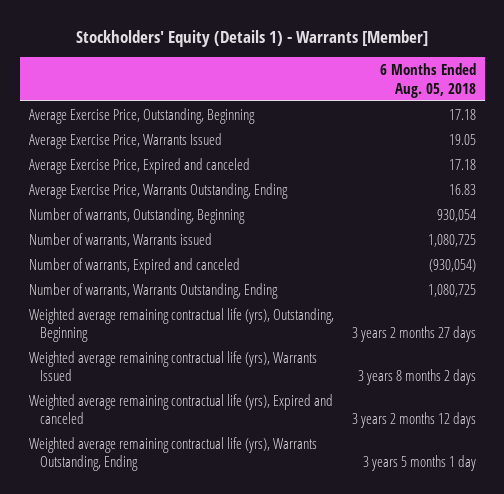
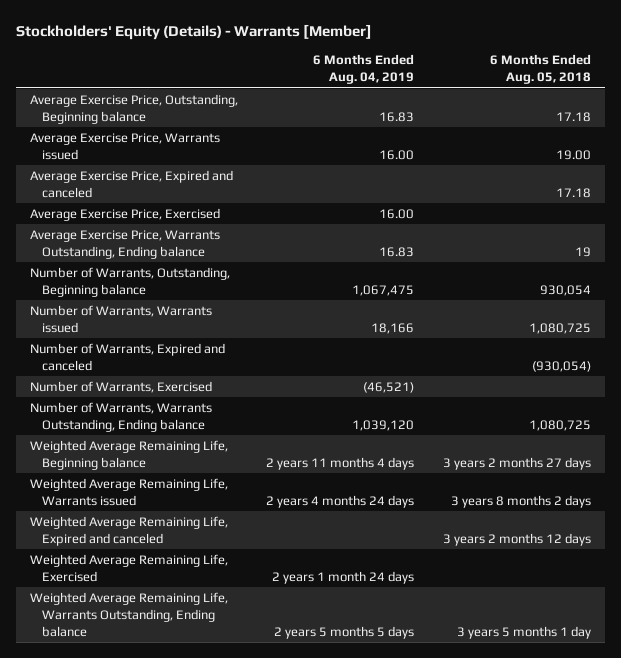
[76,29,429,47] Stockholders' Equity (Details 1) - Warrants [Member] -> [15,24,372,41] Stockholders' Equity (Details) - Warrants [Member]
none -> [313,54,415,85] 6 Months Ended Aug. 04, 2019
[28,107,255,124] Average Exercise Price, Outstanding, Beginning -> [30,93,239,124] Average Exercise Price, Outstanding, Beginning balance
[28,132,222,149] Average Exercise Price, Warrants Issued -> [30,132,221,160] Average Exercise Price, Warrants issued
[448,133,476,145] 19.05 -> [555,149,591,160] 19.00
none -> [30,207,221,221] Average Exercise Price, Exercised
[28,182,288,199] Average Exercise Price, Warrants Outstanding, Ending -> [30,229,221,259] Average Exercise Price, Warrants Outstanding, Ending balance
[448,183,476,195] 16.83 -> [574,246,591,257] 19
[28,207,245,224] Number of warrants, Outstanding, Beginning -> [30,266,231,297] Number of Warrants, Outstanding, Beginning balance
[28,232,212,247] Number of warrants, Warrants issued -> [30,304,213,333] Number of Warrants, Warrants issued
[28,257,240,274] Number of warrants, Expired and canceled -> [30,342,226,371] Number of Warrants, Expired and canceled
none -> [30,380,213,393] Number of Warrants, Exercised
[28,282,278,299] Number of warrants, Warrants Outstanding, Ending -> [30,401,213,432] Number of Warrants, Warrants Outstanding, Ending balance
[28,307,334,343] Weighted average remaining contractual life (yrs), Outstanding, Beginning -> [30,439,229,470] Weighted Average Remaining Life, Beginning balance
[28,350,317,382] Weighted average remaining contractual life (yrs), Warrants Issued -> [30,477,229,506] Weighted Average Remaining Life, Warrants issued
[28,393,333,425] Weighted average remaining contractual life (yrs), Expired and canceled -> [30,515,229,546] Weighted Average Remaining Life, Expired and canceled
none -> [30,553,229,582] Weighted Average Remaining Life, Exercised
[28,436,317,472] Weighted average remaining contractual life (yrs), Warrants Outstanding, Ending -> [30,591,229,638] Weighted Average Remaining Life, Warrants Outstanding, Ending balance

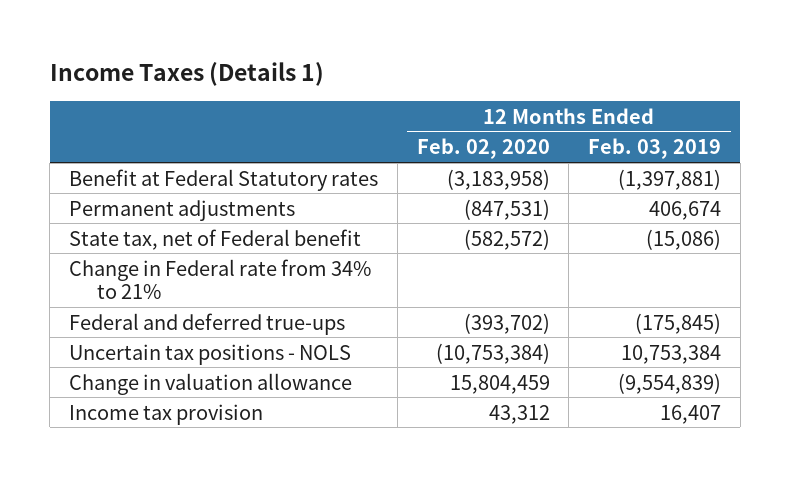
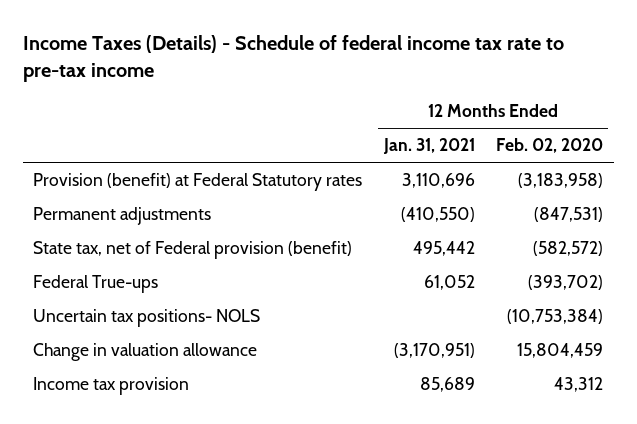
[49,62,324,87] Income Taxes (Details 1) -> [22,34,564,82] Income Taxes (Details) - Schedule of federal income tax rate to pre-tax income
[587,138,721,160] Feb. 03, 2019 -> none
none -> [382,138,475,155] Jan. 31, 2021
[69,168,379,191] Benefit at Federal Statutory rates -> [33,173,363,192] Provision (benefit) at Federal Statutory rates
[69,258,372,299] Change in Federal rate from 34% to 21% -> none
[69,228,362,250] State tax, net of Federal benefit -> [33,241,353,260] State tax, net of Federal provision (benefit)
[69,312,346,335] Federal and deferred true-ups -> [33,275,159,294] Federal True-ups
[69,343,352,365] Uncertain tax positions - NOLS -> [33,309,261,328] Uncertain tax positions- NOLS

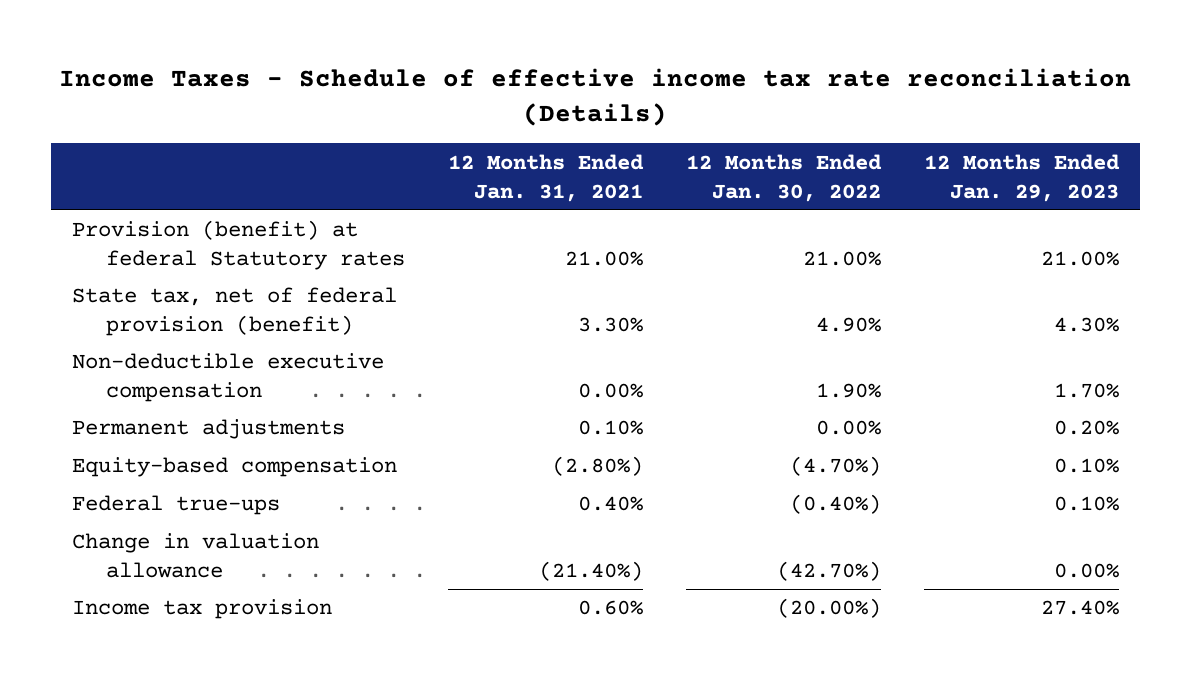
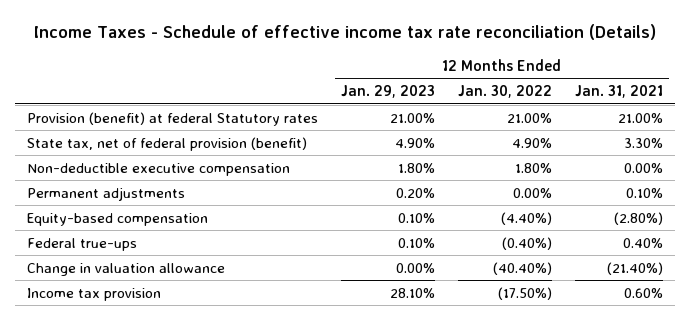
[1053,317,1119,333] 4.30% -> [394,137,435,148] 4.90%
[815,383,881,399] 1.90% -> [515,162,553,173] 1.80%
[1053,383,1119,399] 1.70% -> [397,162,435,173] 1.80%
[789,456,881,477] (4.70%) -> [501,211,553,225] (4.40%)
[776,561,881,582] (42.70%) -> [493,261,553,275] (40.40%)
[776,598,881,619] (20.00%) -> [498,286,553,300] (17.50%)
[1040,600,1119,616] 27.40% -> [389,287,435,298] 28.10%

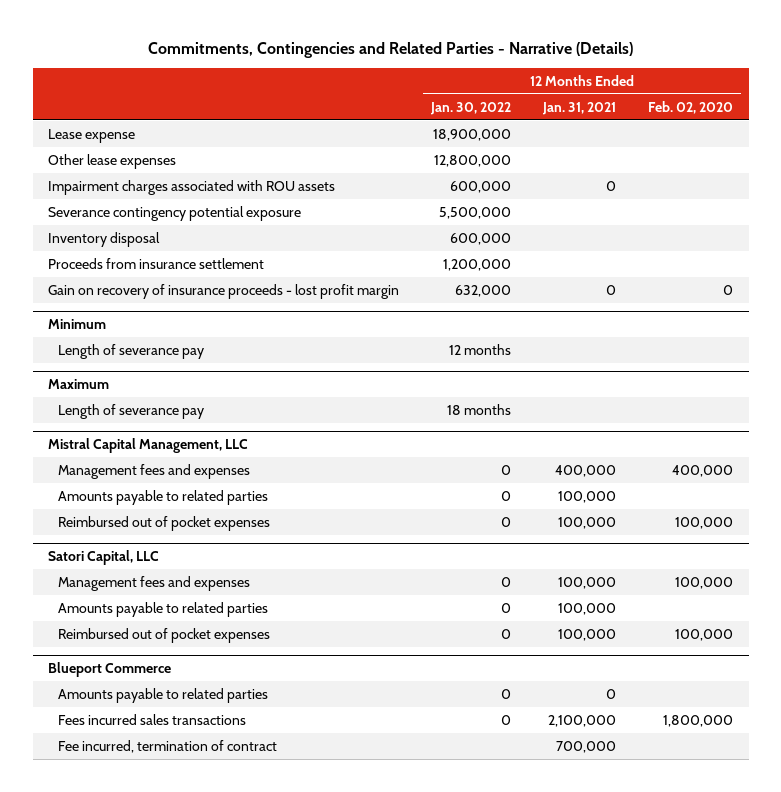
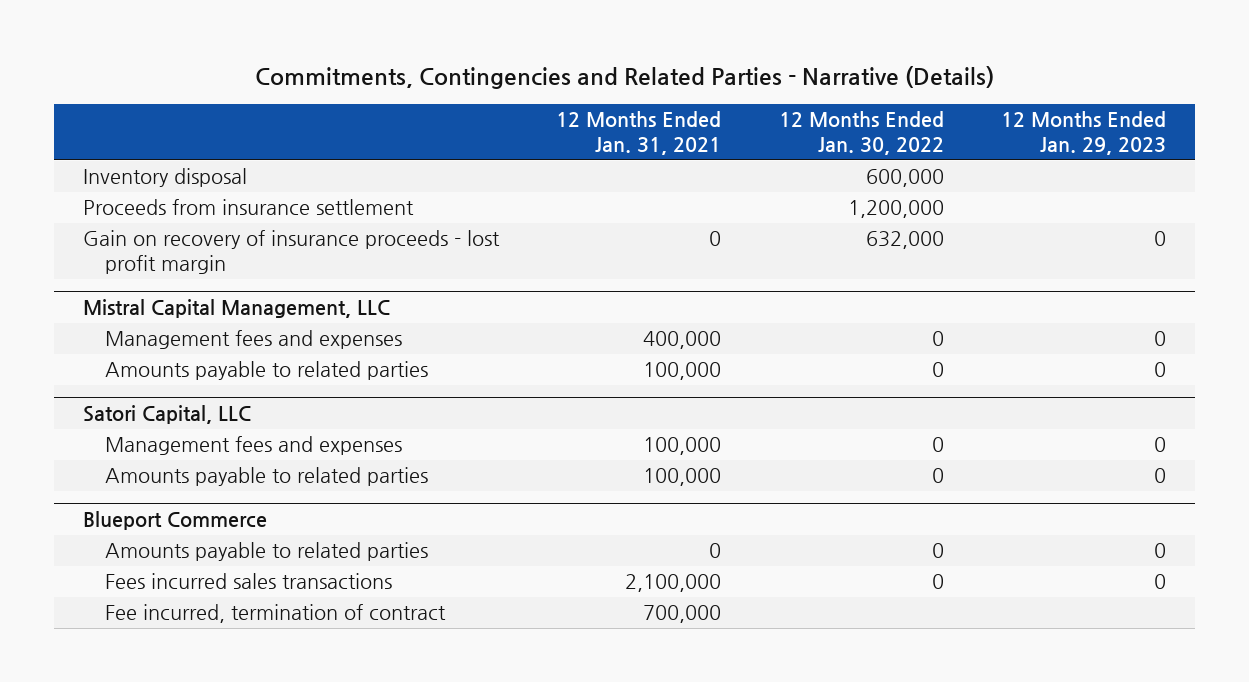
[647,100,733,114] Feb. 02, 2020 -> none
none -> [1001,111,1167,156] 12 Months Ended Jan. 29, 2023
[48,128,136,143] Lease expense -> none
[48,153,177,169] Other lease expenses -> none
[48,179,336,195] Impairment charges associated with ROU assets -> none
[48,205,302,221] Severance contingency potential exposure -> none
[48,318,107,329] Minimum -> none
[58,343,205,359] Length of severance pay -> none
[48,378,110,389] Maximum -> none
[58,403,205,419] Length of severance pay -> none
[58,515,271,531] Reimbursed out of pocket expenses -> none
[58,627,271,643] Reimbursed out of pocket expenses -> none

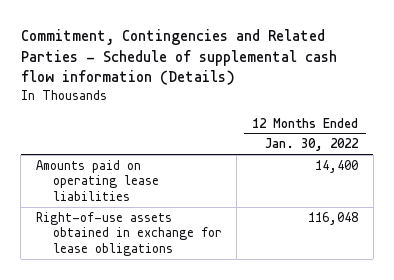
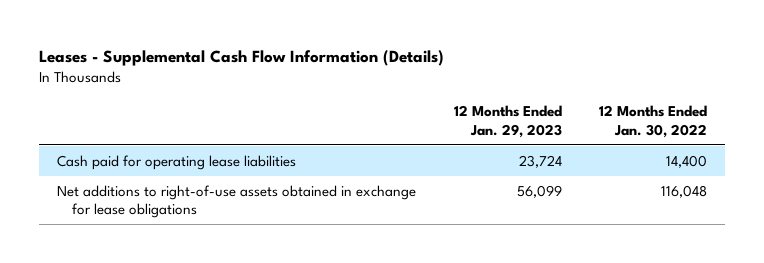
[20,29,337,86] Commitment, Contingencies and Related Parties - Schedule of supplemental cash flow information (Details) -> [38,49,444,66] Leases - Supplemental Cash Flow Information (Details)
none -> [453,105,562,138] 12 Months Ended Jan. 29, 2023
[36,159,159,201] Amounts paid on operating lease liabilities -> [57,154,297,170] Cash paid for operating lease liabilities
[36,211,222,256] Right-of-use assets obtained in exchange for lease obligations -> [57,184,417,219] Net additions to right-of-use assets obtained in exchange for lease obligations

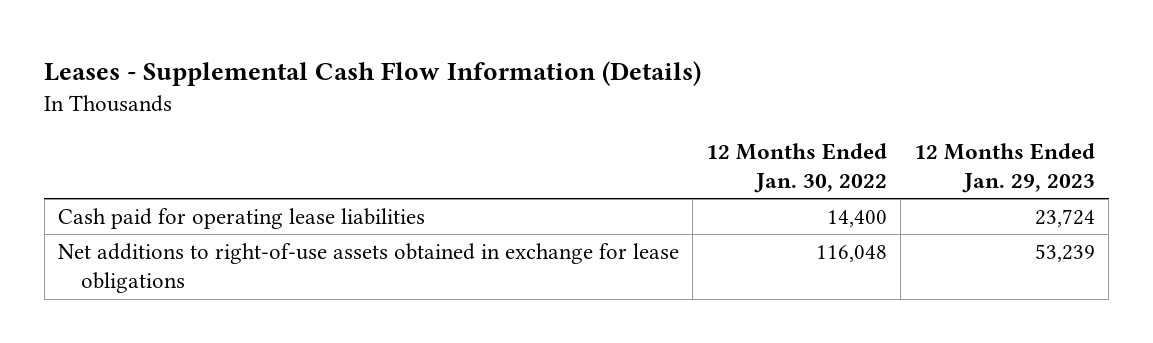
[516,184,562,198] 56,099 -> [1035,244,1096,263] 53,239

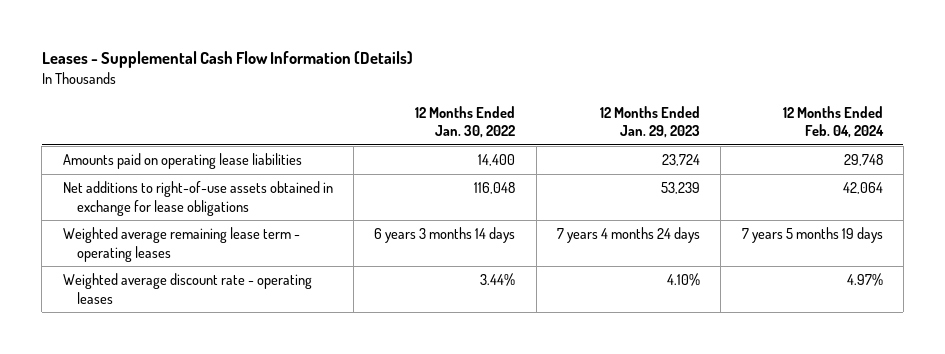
none -> [782,105,884,139] 12 Months Ended Feb. 04, 2024
[57,208,425,230] Cash paid for operating lease liabilities -> [62,153,302,170] Amounts paid on operating lease liabilities
none -> [62,227,300,262] Weighted average remaining lease term - operating leases
none -> [62,273,312,304] Weighted average discount rate - operating leases

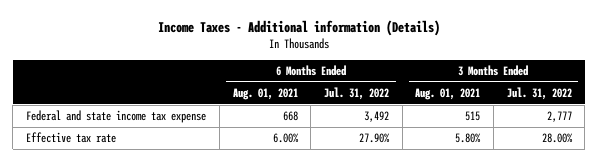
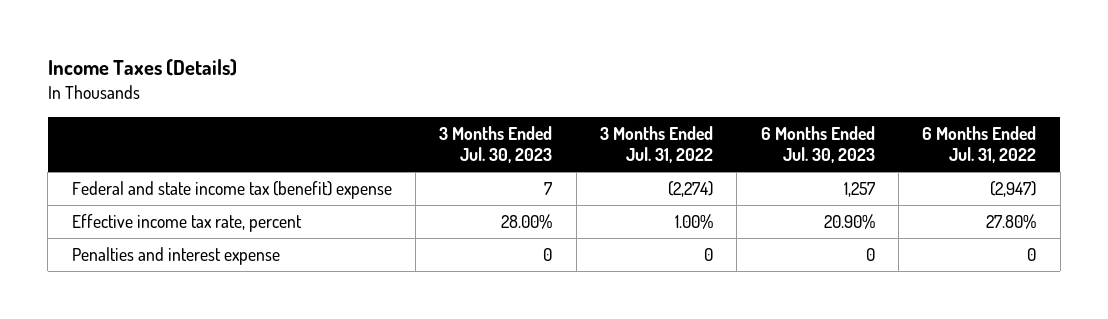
[157,19,440,36] Income Taxes - Additional information (Details) -> [47,59,237,77] Income Taxes (Details)
[232,88,298,101] Aug. 01, 2021 -> none
[415,88,481,101] Aug. 01, 2021 -> none
none -> [439,125,553,164] 3 Months Ended Jul. 30, 2023
none -> [760,125,875,164] 6 Months Ended Jul. 30, 2023
[26,110,207,124] Federal and state income tax expense -> [71,181,392,200] Federal and state income tax (benefit) expense
[363,111,389,123] 3,492 -> [990,181,1037,198] (2,947)
[546,111,572,123] 2,777 -> [667,181,713,198] (2,274)
[26,132,117,144] Effective tax rate -> [71,214,302,233] Effective income tax rate, percent
[358,133,390,144] 27.90% -> [986,214,1037,230] 27.80%
[541,133,573,144] 28.00% -> [674,214,713,230] 1.00%
none -> [71,247,280,266] Penalties and interest expense

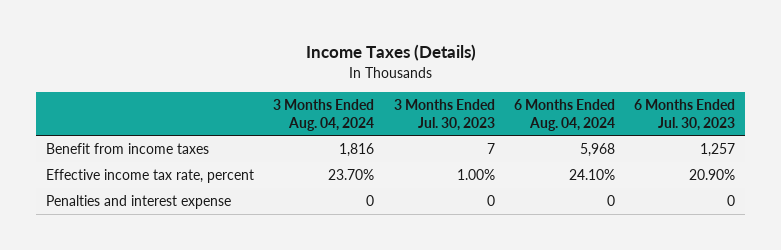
[599,125,713,164] 3 Months Ended Jul. 31, 2022 -> none
[922,125,1037,164] 6 Months Ended Jul. 31, 2022 -> none
none -> [273,98,375,131] 3 Months Ended Aug. 04, 2024
none -> [513,98,615,131] 6 Months Ended Aug. 04, 2024
[71,181,392,200] Federal and state income tax (benefit) expense -> [46,142,210,154] Benefit from income taxes
[501,214,553,230] 28.00% -> [456,168,495,180] 1.00%

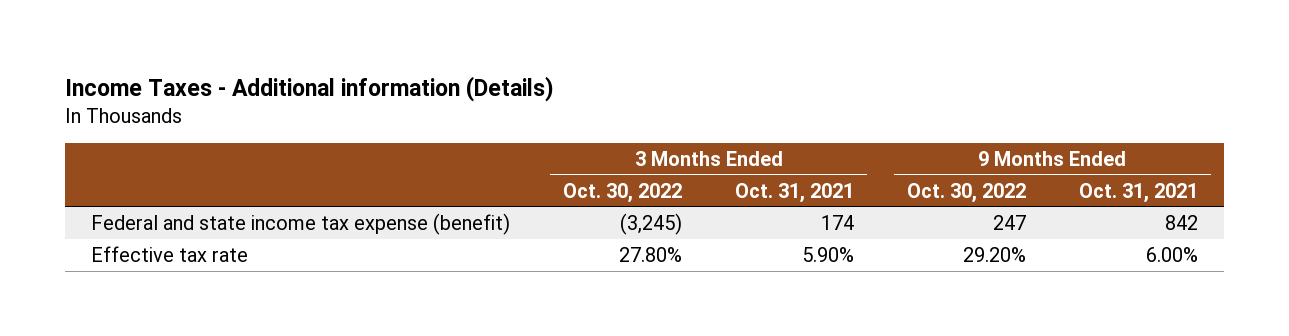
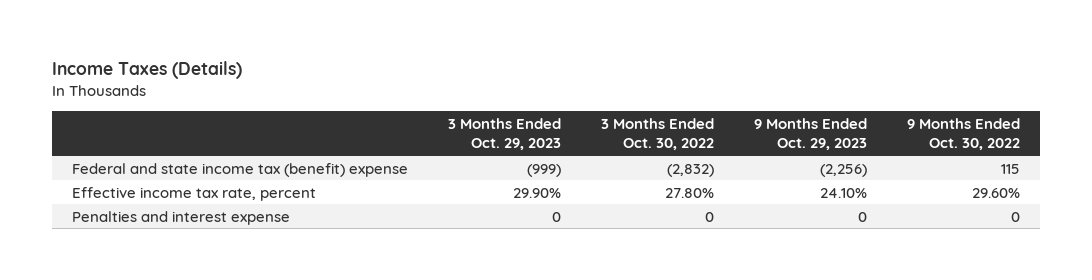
[64,75,554,102] Income Taxes - Additional information (Details) -> [51,61,242,80] Income Taxes (Details)
[735,182,855,203] Oct. 31, 2021 -> none
[1078,182,1198,203] Oct. 31, 2021 -> none
none -> [447,117,561,151] 3 Months Ended Oct. 29, 2023
none -> [754,117,868,151] 9 Months Ended Oct. 29, 2023
[91,213,511,236] Federal and state income tax expense (benefit) -> [71,162,408,177] Federal and state income tax (benefit) expense
[620,213,683,236] (3,245) -> [666,163,714,177] (2,832)
[992,215,1026,231] 247 -> [1001,163,1021,174] 115
[91,246,249,263] Effective tax rate -> [71,186,316,201] Effective income tax rate, percent
[962,247,1026,263] 29.20% -> [972,187,1021,198] 29.60%
none -> [71,210,290,225] Penalties and interest expense

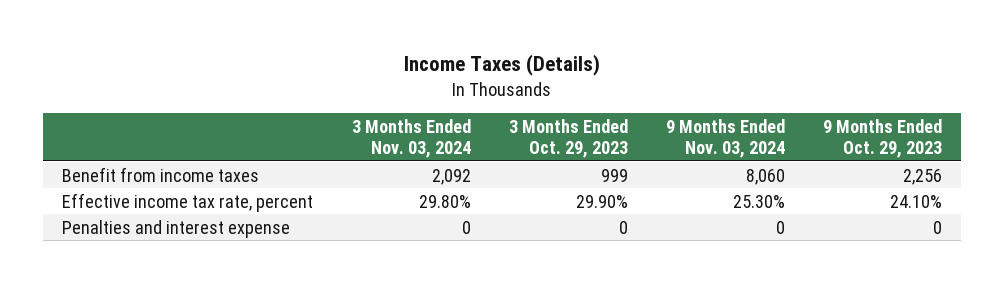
[600,117,714,151] 3 Months Ended Oct. 30, 2022 -> none
[907,117,1021,151] 9 Months Ended Oct. 30, 2022 -> none
none -> [351,119,471,158] 3 Months Ended Nov. 03, 2024
none -> [666,119,786,158] 9 Months Ended Nov. 03, 2024
[71,162,408,177] Federal and state income tax (benefit) expense -> [62,166,260,182] Benefit from income taxes
[526,163,561,177] (999) -> [600,168,628,182] 999
[820,163,868,177] (2,256) -> [903,168,943,185] 2,256

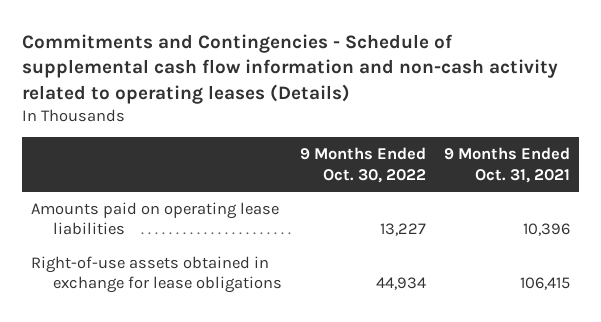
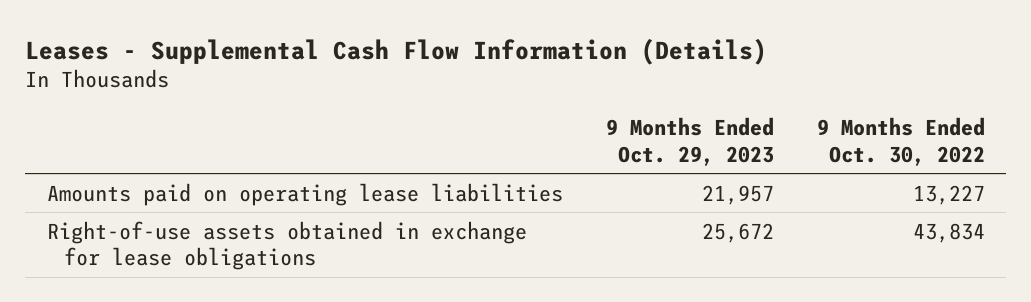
[21,33,558,104] Commitments and Contingencies - Schedule of supplemental cash flow information and non-cash activity related to operating leases (Details) -> [25,37,768,65] Leases - Supplemental Cash Flow Information (Details)
[444,147,571,183] 9 Months Ended Oct. 31, 2021 -> none
none -> [605,117,774,166] 9 Months Ended Oct. 29, 2023
[376,277,427,291] 44,934 -> [912,222,985,243] 43,834

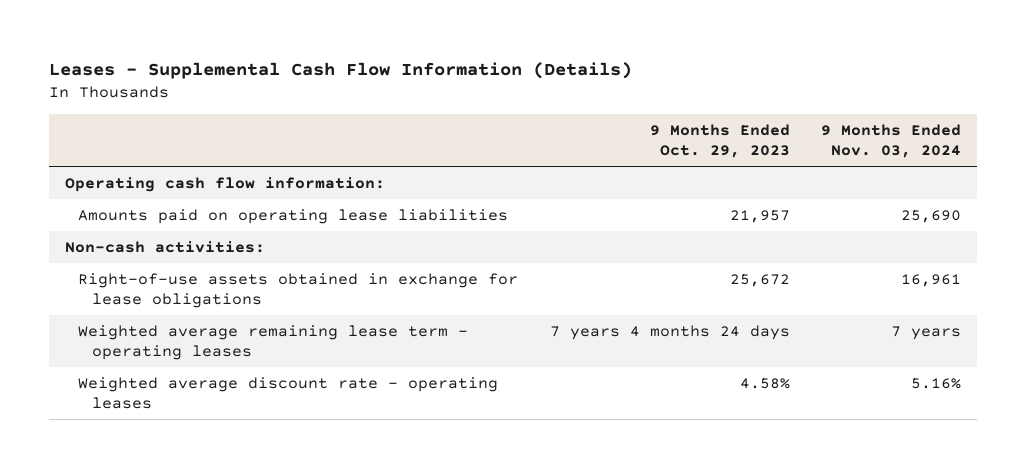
[816,117,985,166] 9 Months Ended Oct. 30, 2022 -> none
none -> [821,123,962,159] 9 Months Ended Nov. 03, 2024
none -> [64,176,385,192] Operating cash flow information:
none -> [64,240,265,253] Non-cash activities:
none -> [78,324,469,361] Weighted average remaining lease term - operating leases
none -> [78,376,499,410] Weighted average discount rate - operating leases

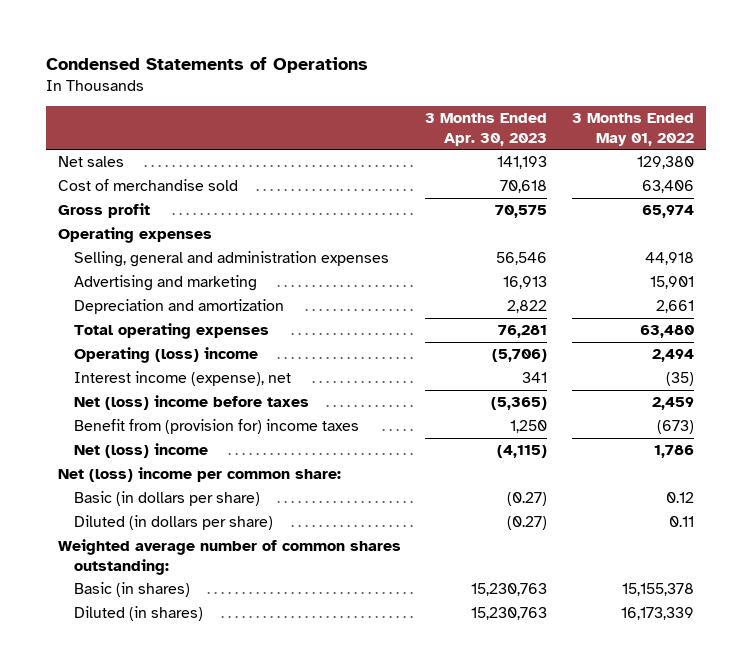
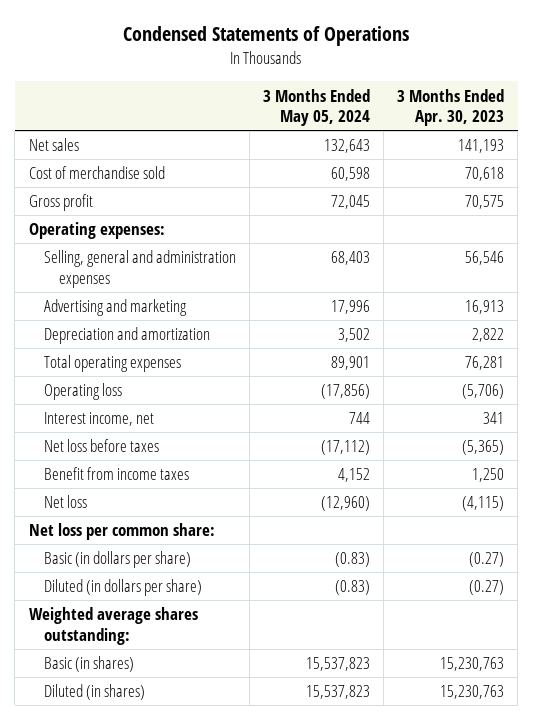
[571,112,694,146] 3 Months Ended May 01, 2022 -> none
none -> [262,88,370,127] 3 Months Ended May 05, 2024
[57,227,212,244] Operating expenses -> [28,222,165,240] Operating expenses:
[74,347,259,364] Operating (loss) income -> [43,383,122,401] Operating loss
[74,371,292,387] Interest income (expense), net -> [43,412,154,427] Interest income, net
[74,395,310,411] Net (loss) income before taxes -> [43,439,159,453] Net loss before taxes
[74,419,360,435] Benefit from (provision for) income taxes -> [43,467,189,481] Benefit from income taxes
[74,443,209,459] Net (loss) income -> [43,495,87,509] Net loss
[57,467,341,483] Net (loss) income per common share: -> [28,523,215,541] Net loss per common share:
[57,539,401,575] Weighted average number of common shares outstanding: -> [28,607,198,645] Weighted average shares outstanding:

